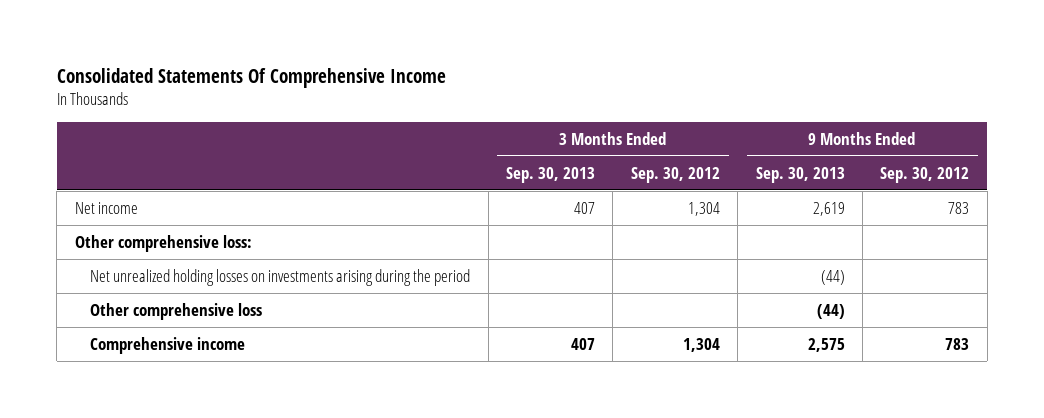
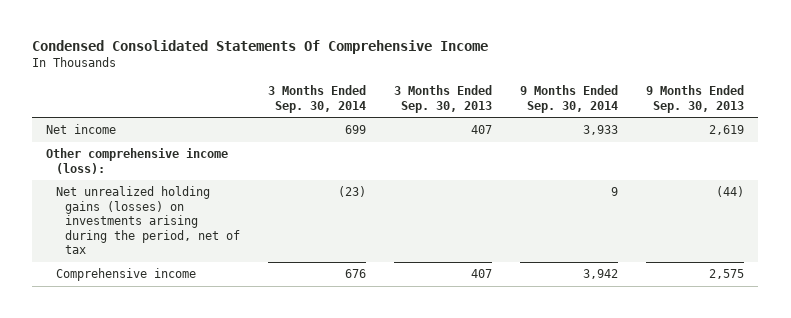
[56,67,446,88] Consolidated Statements Of Comprehensive Income -> [32,40,489,55] Condensed Consolidated Statements Of Comprehensive Income
[630,166,720,183] Sep. 30, 2012 -> none
[880,166,970,183] Sep. 30, 2012 -> none
none -> [268,85,367,113] 3 Months Ended Sep. 30, 2014
none -> [520,85,619,113] 9 Months Ended Sep. 30, 2014
[90,302,263,320] Other comprehensive loss -> none
[74,234,252,252] Other comprehensive loss: -> [46,148,229,174] Other comprehensive income (loss):
[90,268,471,286] Net unrealized holding losses on investments arising during the period -> [55,186,241,255] Net unrealized holding gains (losses) on investments arising during the period, net of tax

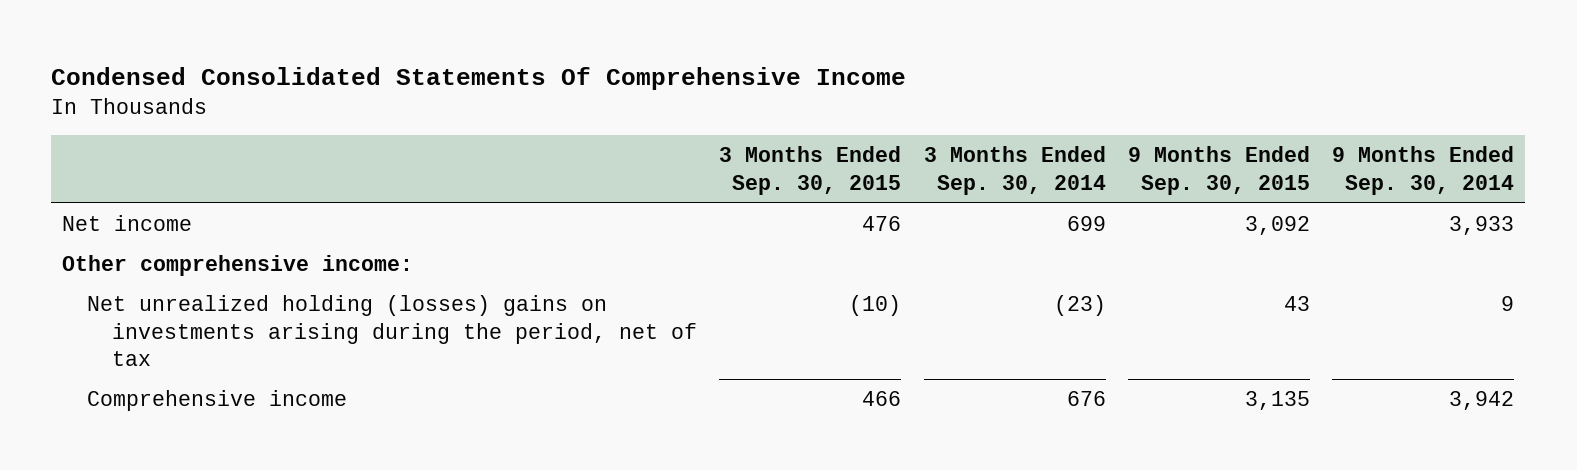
[394,85,493,113] 3 Months Ended Sep. 30, 2013 -> none
[646,85,745,113] 9 Months Ended Sep. 30, 2013 -> none
none -> [719,146,902,195] 3 Months Ended Sep. 30, 2015
none -> [1127,146,1310,195] 9 Months Ended Sep. 30, 2015
[46,148,229,174] Other comprehensive income (loss): -> [62,254,414,276] Other comprehensive income:
[55,186,241,255] Net unrealized holding gains (losses) on investments arising during the period, net of tax -> [87,294,698,367] Net unrealized holding (losses) gains on investments arising during the period, net of tax

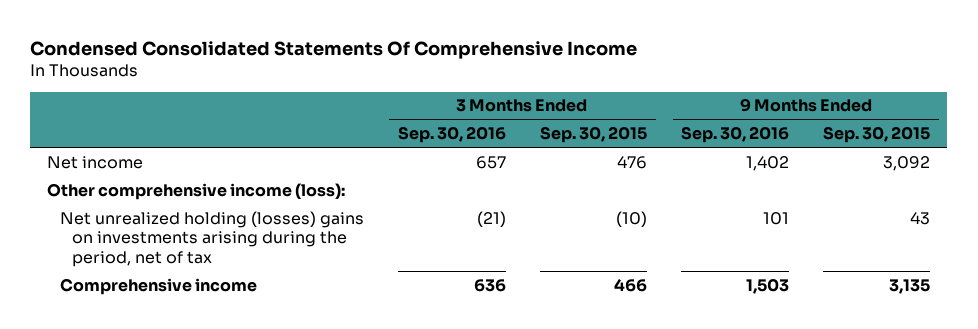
[923,146,1106,195] 3 Months Ended Sep. 30, 2014 -> none
[1332,146,1515,195] 9 Months Ended Sep. 30, 2014 -> none
none -> [397,126,506,144] Sep. 30, 2016
none -> [681,126,790,144] Sep. 30, 2016
[62,254,414,276] Other comprehensive income: -> [47,182,346,200] Other comprehensive income (loss):

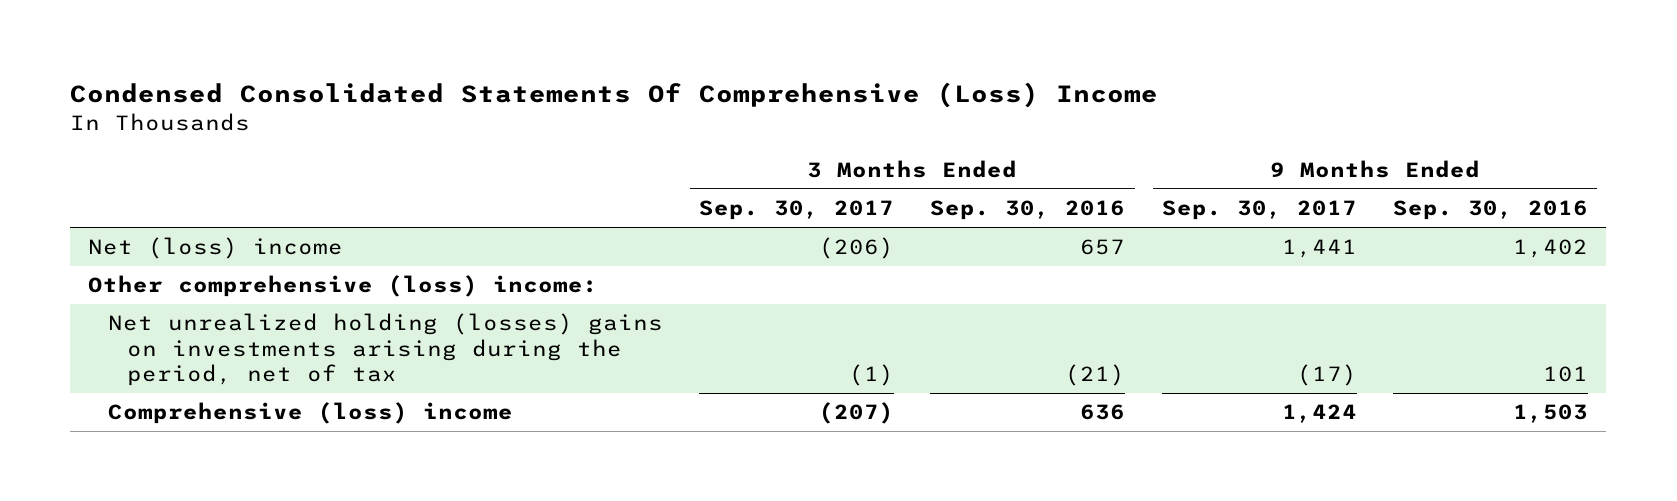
[30,40,638,59] Condensed Consolidated Statements Of Comprehensive Income -> [70,82,1159,109] Condensed Consolidated Statements Of Comprehensive (Loss) Income
[540,126,648,144] Sep. 30, 2015 -> none
[823,126,931,144] Sep. 30, 2015 -> none
none -> [699,200,895,221] Sep. 30, 2017
none -> [1161,200,1357,221] Sep. 30, 2017
[47,155,144,169] Net income -> [88,237,344,260] Net (loss) income
[47,182,346,200] Other comprehensive income (loss): -> [88,275,599,298] Other comprehensive (loss) income:
[59,277,257,295] Comprehensive income -> [107,402,513,425] Comprehensive (loss) income

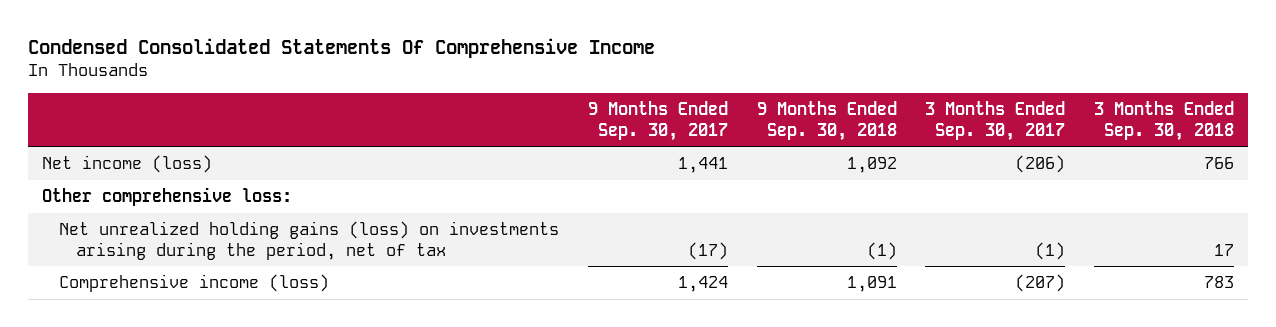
[70,82,1159,109] Condensed Consolidated Statements Of Comprehensive (Loss) Income -> [27,37,655,58] Condensed Consolidated Statements Of Comprehensive Income
[930,200,1126,221] Sep. 30, 2016 -> none
[1393,200,1589,221] Sep. 30, 2016 -> none
none -> [756,100,897,141] 9 Months Ended Sep. 30, 2018
none -> [1093,100,1234,141] 3 Months Ended Sep. 30, 2018
[88,237,344,260] Net (loss) income -> [42,155,213,174] Net income (loss)
[88,275,599,298] Other comprehensive (loss) income: -> [42,187,293,207] Other comprehensive loss:
[107,313,663,387] Net unrealized holding (losses) gains on investments arising during the period, net of tax -> [59,221,560,260] Net unrealized holding gains (loss) on investments arising during the period, net of tax
[107,402,513,425] Comprehensive (loss) income -> [59,274,330,293] Comprehensive income (loss)

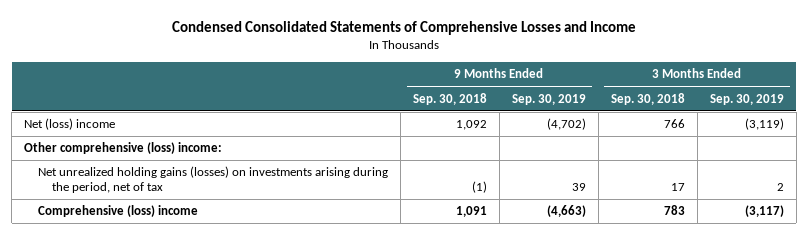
[27,37,655,58] Condensed Consolidated Statements Of Comprehensive Income -> [171,20,636,35] Condensed Consolidated Statements of Comprehensive Losses and Income
[587,100,728,141] 9 Months Ended Sep. 30, 2017 -> none
[925,100,1066,141] 3 Months Ended Sep. 30, 2017 -> none
none -> [511,93,586,105] Sep. 30, 2019
none -> [709,93,784,105] Sep. 30, 2019
[42,155,213,174] Net income (loss) -> [24,118,116,131] Net (loss) income
[42,187,293,207] Other comprehensive loss: -> [24,142,223,155] Other comprehensive (loss) income:
[59,221,560,260] Net unrealized holding gains (loss) on investments arising during the period, net of tax -> [37,166,388,194] Net unrealized holding gains (losses) on investments arising during the period, net of tax
[59,274,330,293] Comprehensive income (loss) -> [37,205,198,218] Comprehensive (loss) income

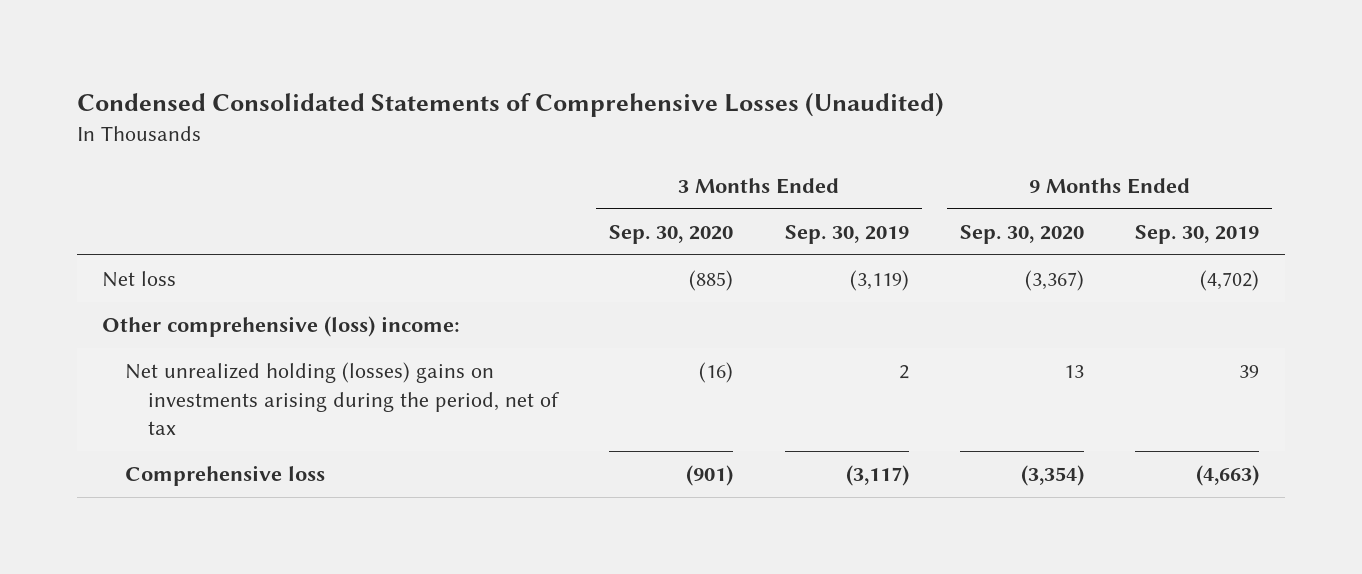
[171,20,636,35] Condensed Consolidated Statements of Comprehensive Losses and Income -> [76,91,944,117] Condensed Consolidated Statements of Comprehensive Losses (Unaudited)
[412,92,487,105] Sep. 30, 2018 -> none
[610,92,685,105] Sep. 30, 2018 -> none
none -> [609,224,734,244] Sep. 30, 2020
none -> [960,224,1085,244] Sep. 30, 2020
[24,118,116,131] Net (loss) income -> [102,271,177,288] Net loss
[37,166,388,194] Net unrealized holding gains (losses) on investments arising during the period, net of tax -> [125,362,559,436] Net unrealized holding (losses) gains on investments arising during the period, net of tax
[37,205,198,218] Comprehensive (loss) income -> [125,465,326,487] Comprehensive loss

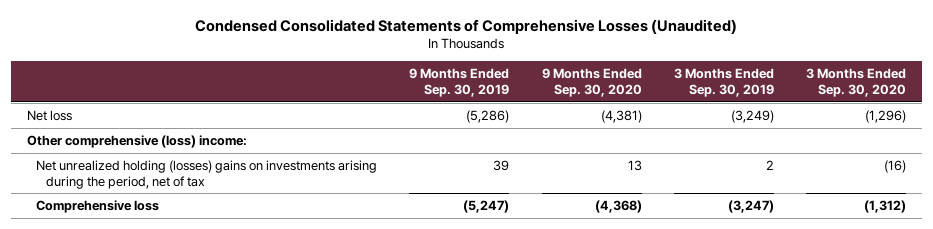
[689,270,734,292] (885) -> [864,109,906,123] (1,296)
[849,270,909,292] (3,119) -> [730,109,774,123] (3,249)
[1025,270,1085,292] (3,367) -> [600,109,642,123] (4,381)
[1200,270,1260,292] (4,702) -> [466,109,510,123] (5,286)
[686,465,734,487] (901) -> [863,199,906,213] (1,312)
[845,465,909,487] (3,117) -> [727,199,774,213] (3,247)
[1021,465,1085,487] (3,354) -> [594,199,642,213] (4,368)
[1196,465,1260,487] (4,663) -> [463,199,510,213] (5,247)

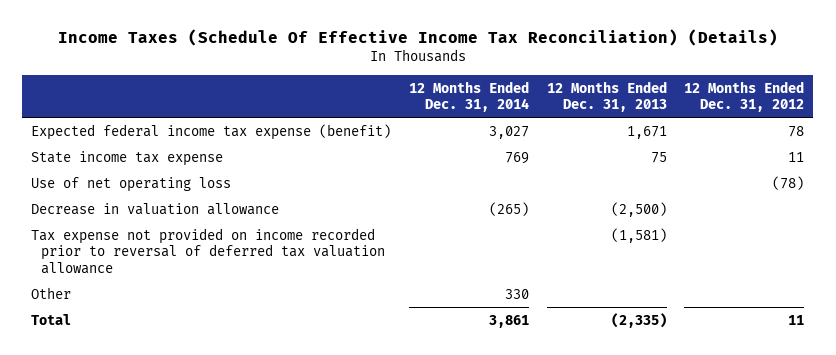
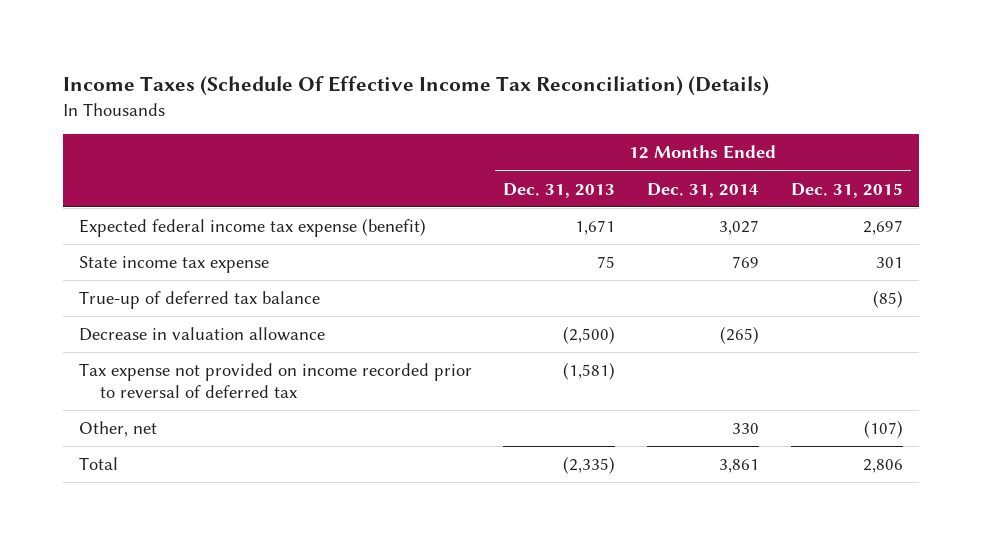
[684,80,805,113] 12 Months Ended Dec. 31, 2012 -> none
none -> [790,182,903,198] Dec. 31, 2015
[31,176,232,192] Use of net operating loss -> none
none -> [78,291,320,310] True-up of deferred tax balance
[31,227,385,274] Tax expense not provided on income recorded prior to reversal of deferred tax valuation allowance -> [78,363,472,399] Tax expense not provided on income recorded prior to reversal of deferred tax
[31,286,72,299] Other -> [78,421,157,438] Other, net

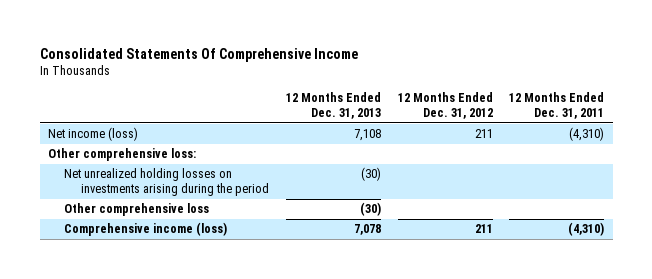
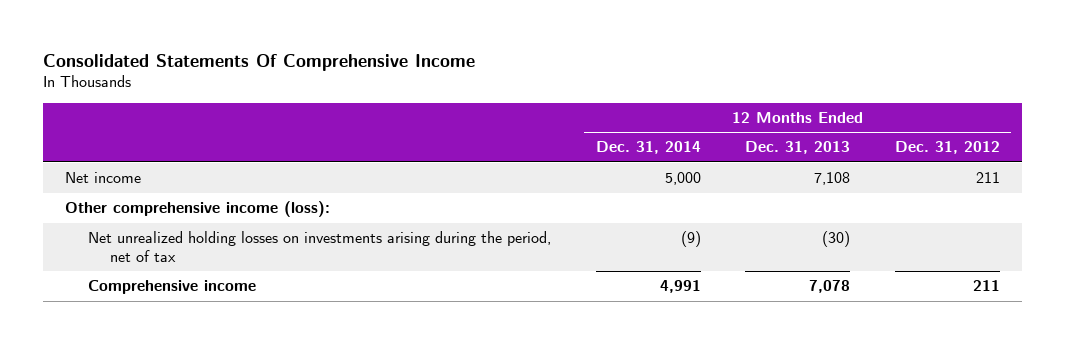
[509,92,605,119] 12 Months Ended Dec. 31, 2011 -> none
none -> [595,141,701,155] Dec. 31, 2014
[64,203,210,217] Other comprehensive loss -> none
[48,127,139,142] Net income (loss) -> [65,172,142,184] Net income
[48,148,197,162] Other comprehensive loss: -> [65,201,331,218] Other comprehensive income (loss):
[64,168,269,197] Net unrealized holding losses on investments arising during the period -> [87,231,551,263] Net unrealized holding losses on investments arising during the period, net of tax
[64,222,228,237] Comprehensive income (loss) -> [87,280,256,295] Comprehensive income

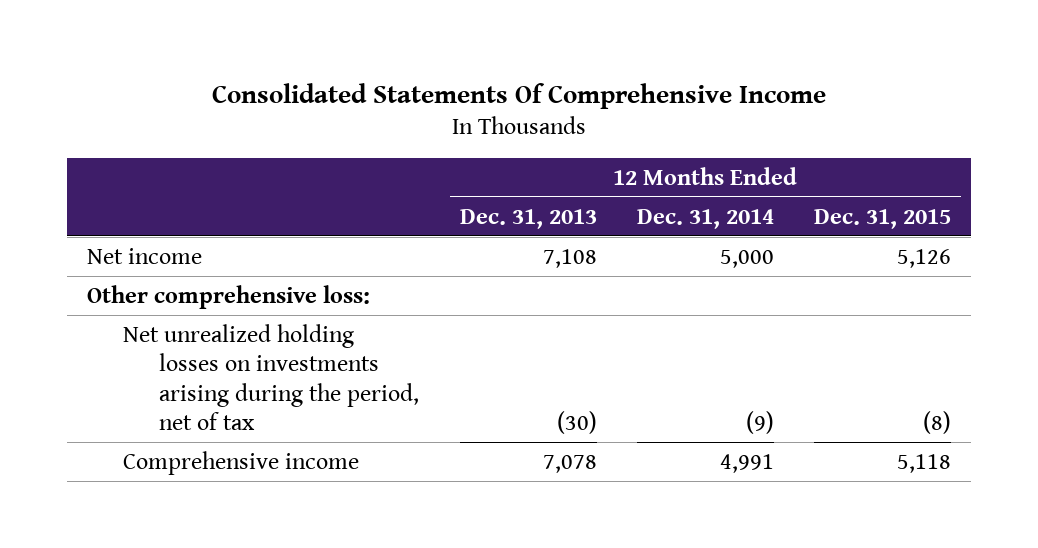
[894,141,1000,155] Dec. 31, 2012 -> none
none -> [813,208,951,229] Dec. 31, 2015
[65,201,331,218] Other comprehensive income (loss): -> [86,284,370,309] Other comprehensive loss:

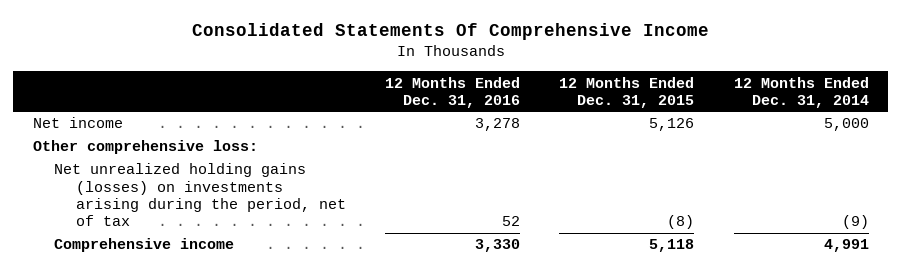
[459,208,597,229] Dec. 31, 2013 -> none
none -> [384,76,520,109] 12 Months Ended Dec. 31, 2016
[123,323,420,431] Net unrealized holding losses on investments arising during the period, net of tax -> [54,163,346,227] Net unrealized holding gains (losses) on investments arising during the period, net of tax

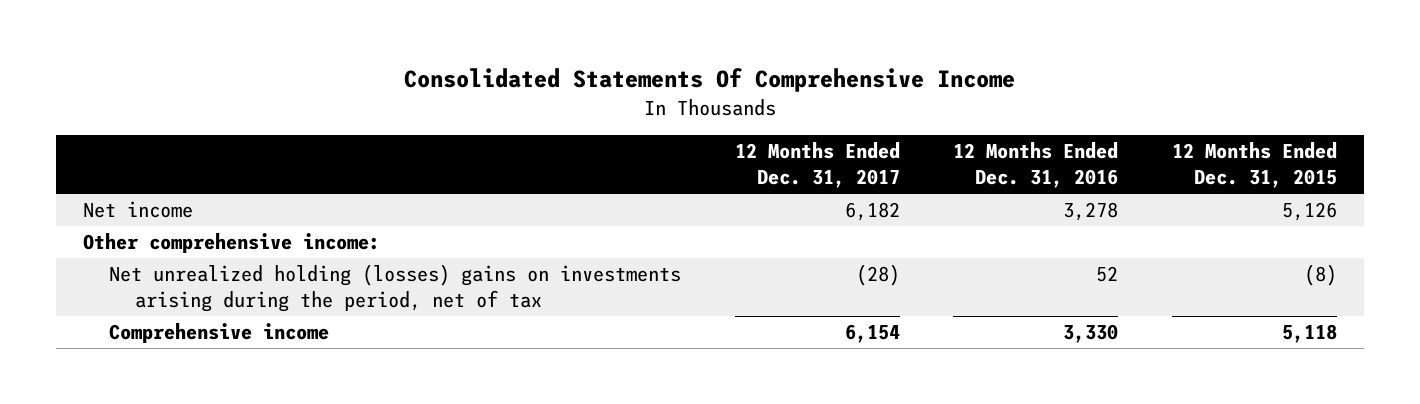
[733,76,869,109] 12 Months Ended Dec. 31, 2014 -> none
none -> [734,142,900,189] 12 Months Ended Dec. 31, 2017
[32,140,258,155] Other comprehensive loss: -> [82,233,380,254] Other comprehensive income:
[54,163,346,227] Net unrealized holding gains (losses) on investments arising during the period, net of tax -> [108,264,681,313] Net unrealized holding (losses) gains on investments arising during the period, net of tax

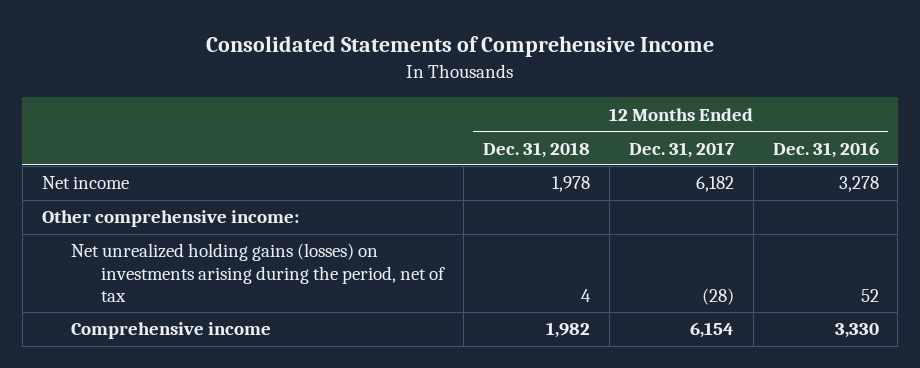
[404,68,1016,93] Consolidated Statements Of Comprehensive Income -> [206,36,715,58] Consolidated Statements of Comprehensive Income
[1172,142,1338,189] 12 Months Ended Dec. 31, 2015 -> none
none -> [482,141,590,158] Dec. 31, 2018
[108,264,681,313] Net unrealized holding (losses) gains on investments arising during the period, net of tax -> [71,243,446,302] Net unrealized holding gains (losses) on investments arising during the period, net of tax

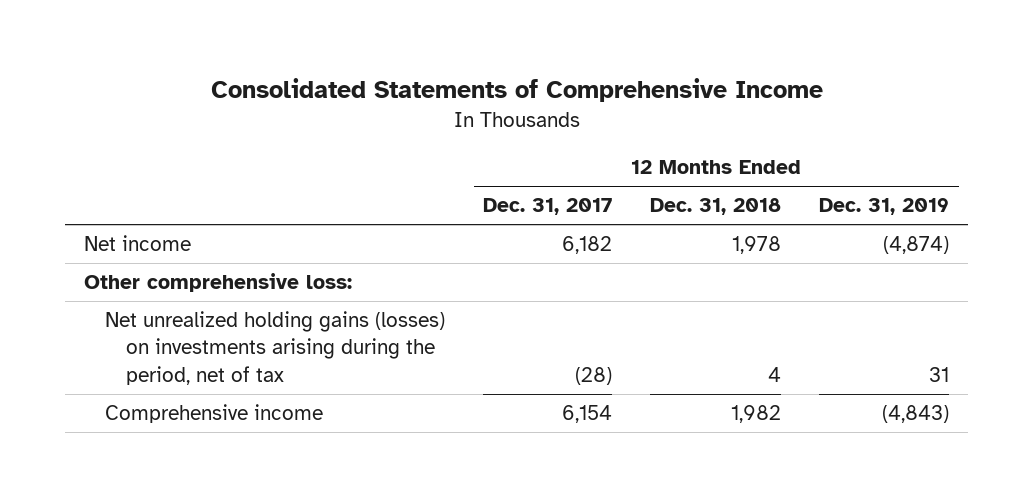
[772,141,879,158] Dec. 31, 2016 -> none
none -> [819,198,950,216] Dec. 31, 2019
[41,210,299,228] Other comprehensive income: -> [84,273,353,293] Other comprehensive loss:

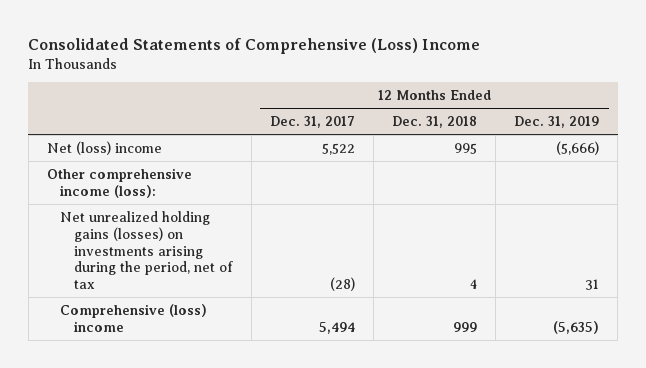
[210,78,823,103] Consolidated Statements of Comprehensive Income -> [28,37,481,54] Consolidated Statements of Comprehensive (Loss) Income
[84,235,192,252] Net income -> [46,140,162,155] Net (loss) income
[562,236,613,255] 6,182 -> [321,142,355,155] 5,522
[732,236,782,255] 1,978 -> [454,142,478,154] 995
[883,236,950,255] (4,874) -> [556,140,600,155] (5,666)
[84,273,353,293] Other comprehensive loss: -> [46,167,192,198] Other comprehensive income (loss):
[105,404,324,424] Comprehensive income -> [60,303,208,332] Comprehensive (loss) income
[562,405,613,424] 6,154 -> [318,321,355,334] 5,494
[731,405,782,424] 1,982 -> [453,321,478,332] 999
[882,405,950,424] (4,843) -> [553,320,600,334] (5,635)

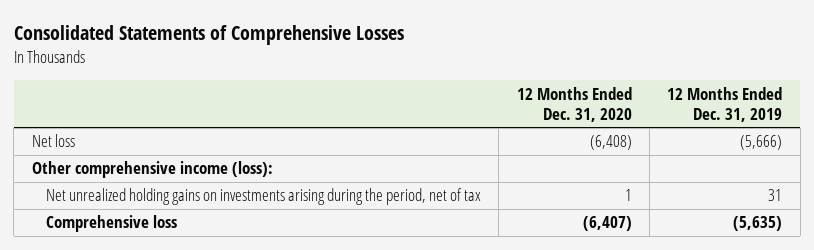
[28,37,481,54] Consolidated Statements of Comprehensive (Loss) Income -> [13,25,404,46] Consolidated Statements of Comprehensive Losses
[269,116,355,129] Dec. 31, 2017 -> none
[392,116,478,129] Dec. 31, 2018 -> none
none -> [516,86,632,122] 12 Months Ended Dec. 31, 2020
[46,140,162,155] Net (loss) income -> [31,134,75,148] Net loss
[60,210,233,290] Net unrealized holding gains (losses) on investments arising during the period, net of tax -> [45,188,481,206] Net unrealized holding gains on investments arising during the period, net of tax
[60,303,208,332] Comprehensive (loss) income -> [45,215,177,233] Comprehensive loss

